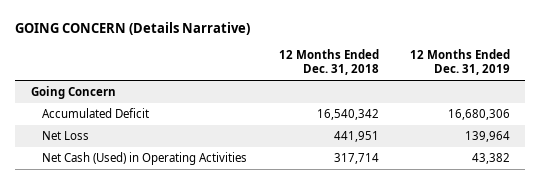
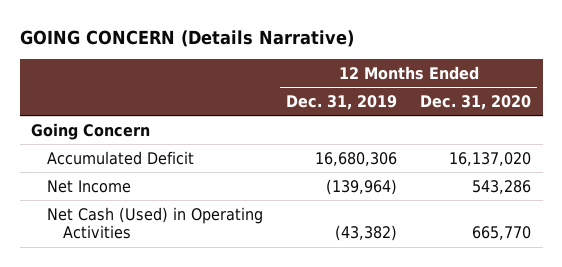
[278,49,379,76] 12 Months Ended Dec. 31, 2018 -> none
none -> [420,95,532,111] Dec. 31, 2020
[42,131,90,141] Net Loss -> [47,179,132,193] Net Income
[464,131,510,143] 139,964 -> [326,178,398,195] (139,964)
[471,153,510,165] 43,382 -> [335,225,398,242] (43,382)

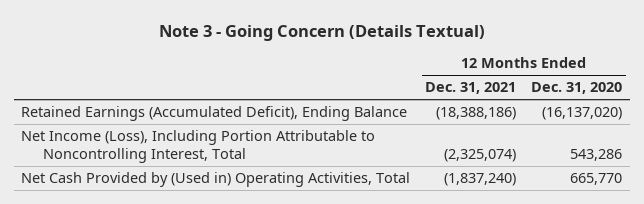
[19,29,354,47] GOING CONCERN (Details Narrative) -> [158,24,485,41] Note 3 - Going Concern (Details Textual)
[286,95,398,111] Dec. 31, 2019 -> none
none -> [425,82,517,95] Dec. 31, 2021
[31,122,151,140] Going Concern -> none
[47,150,195,165] Accumulated Deficit -> [21,106,408,122] Retained Earnings (Accumulated Deficit), Ending Balance
[449,151,532,166] 16,137,020 -> [542,107,623,121] (16,137,020)
[47,179,132,193] Net Income -> [21,130,376,163] Net Income (Loss), Including Portion Attributable to Noncontrolling Interest, Total
[47,206,264,240] Net Cash (Used) in Operating Activities -> [21,172,411,188] Net Cash Provided by (Used in) Operating Activities, Total

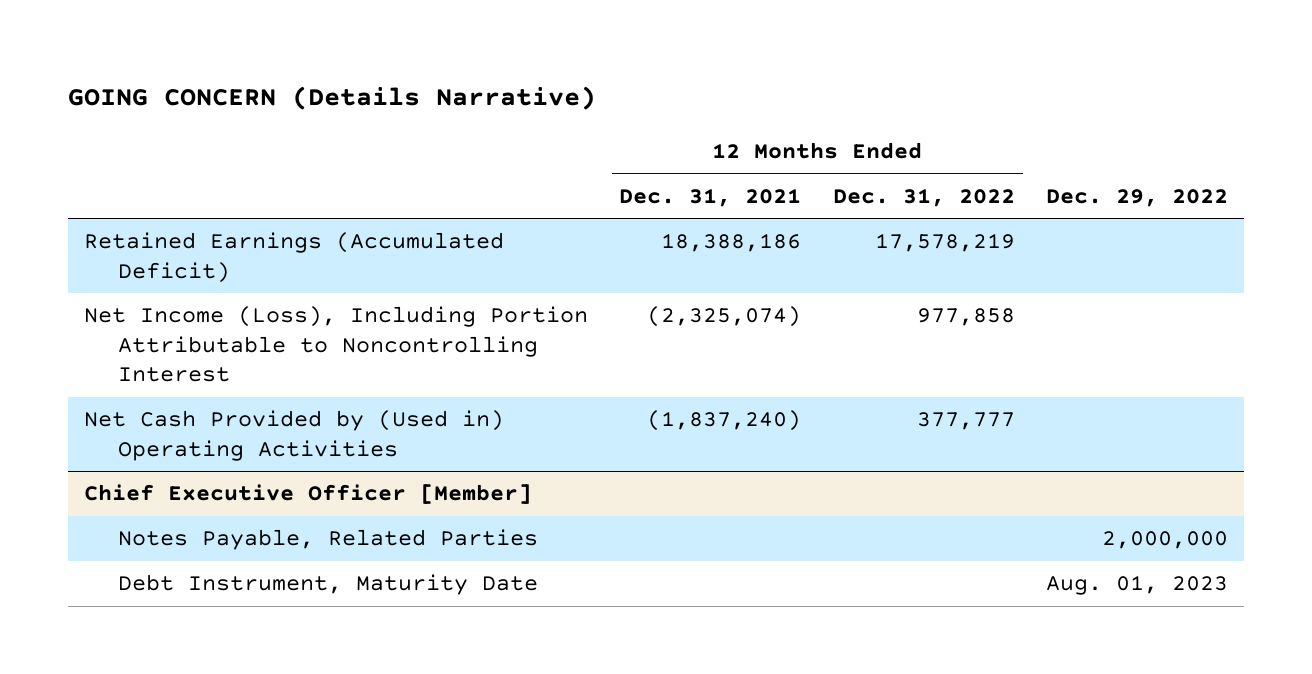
[158,24,485,41] Note 3 - Going Concern (Details Textual) -> [68,85,597,110] GOING CONCERN (Details Narrative)
[531,82,623,95] Dec. 31, 2020 -> none
none -> [832,187,1015,207] Dec. 31, 2022
none -> [1046,188,1229,207] Dec. 29, 2022
[21,106,408,122] Retained Earnings (Accumulated Deficit), Ending Balance -> [84,232,505,283] Retained Earnings (Accumulated Deficit)
[436,107,517,121] (18,388,186) -> [661,233,802,253] 18,388,186
[21,130,376,163] Net Income (Loss), Including Portion Attributable to Noncontrolling Interest, Total -> [84,306,589,383] Net Income (Loss), Including Portion Attributable to Noncontrolling Interest
[21,172,411,188] Net Cash Provided by (Used in) Operating Activities, Total -> [84,410,505,461] Net Cash Provided by (Used in) Operating Activities
none -> [84,484,533,505] Chief Executive Officer [Member]
none -> [117,529,538,551] Notes Payable, Related Parties
none -> [117,574,538,596] Debt Instrument, Maturity Date

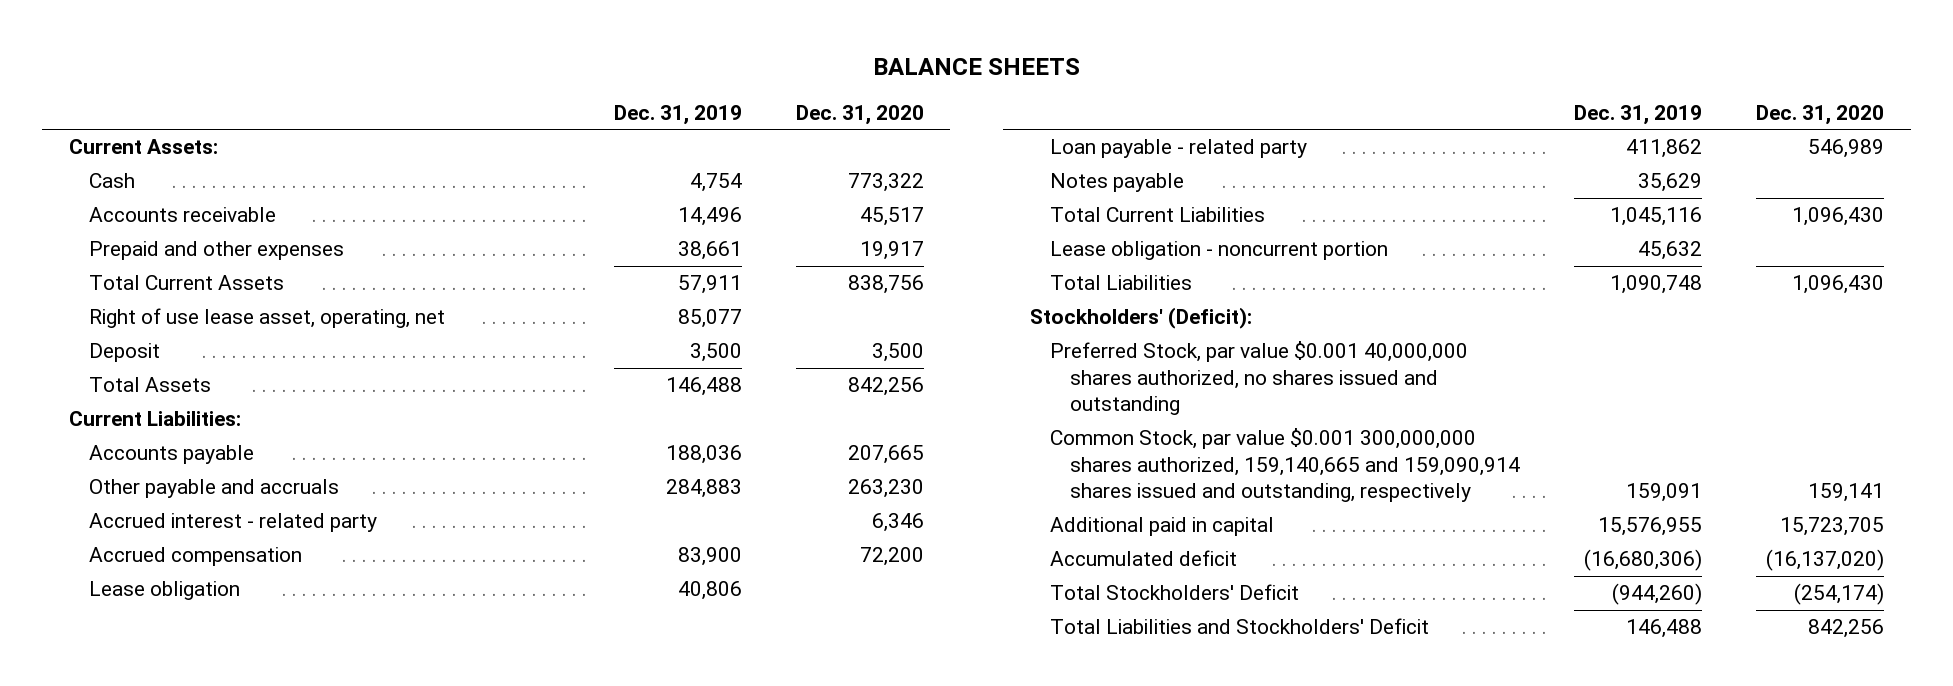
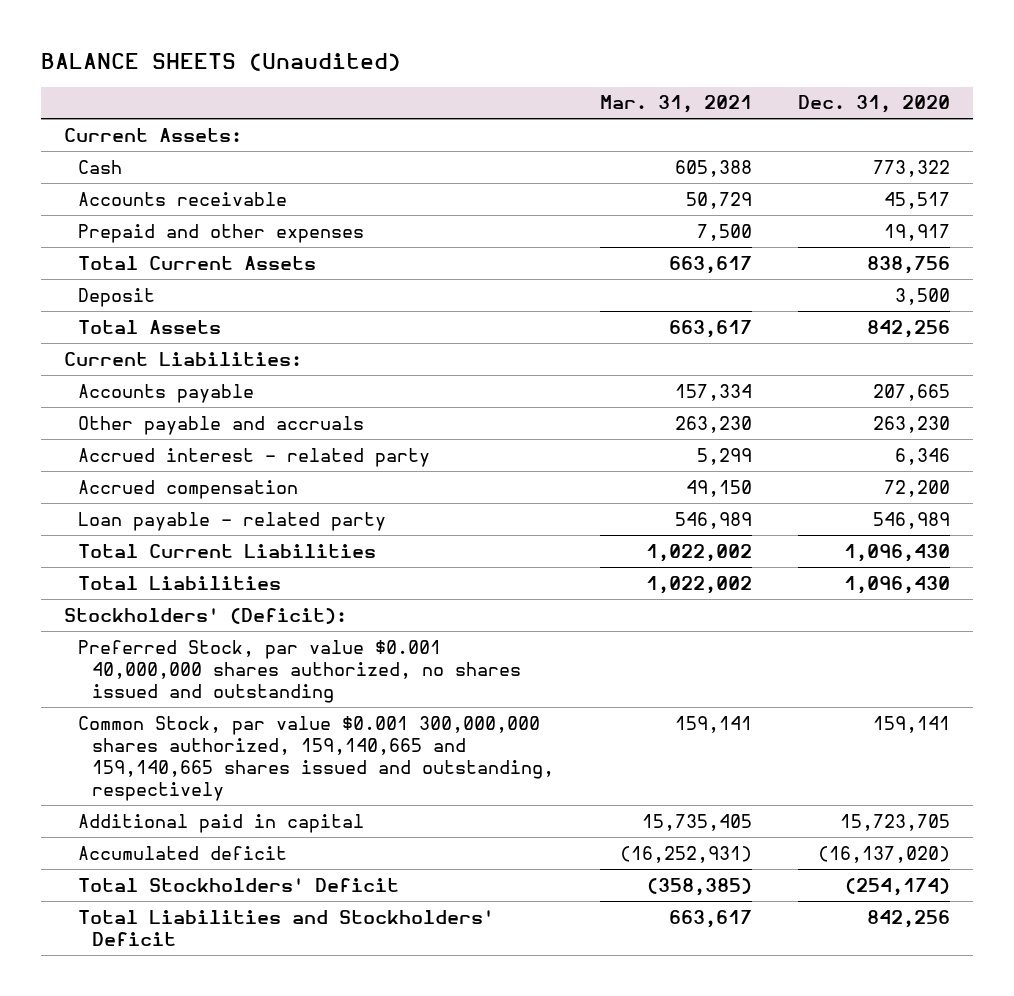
[872,57,1080,75] BALANCE SHEETS -> [41,52,402,71] BALANCE SHEETS (Unaudited)
[613,104,742,125] Dec. 31, 2019 -> none
none -> [600,95,753,114] Mar. 31, 2021
[89,308,446,329] Right of use lease asset, operating, net -> none
[89,581,241,601] Lease obligation -> none
[1049,173,1184,193] Notes payable -> none
[1049,241,1388,261] Lease obligation - noncurrent portion -> none
[1049,428,1520,503] Common Stock, par value $0.001 300,000,000 shares authorized, 159,140,665 and 159,090,914 shares issued and outstanding, respectively -> [78,715,555,801] Common Stock, par value $0.001 300,000,000 shares authorized, 159,140,665 and 159,140,665 shares issued and outstanding, respectively

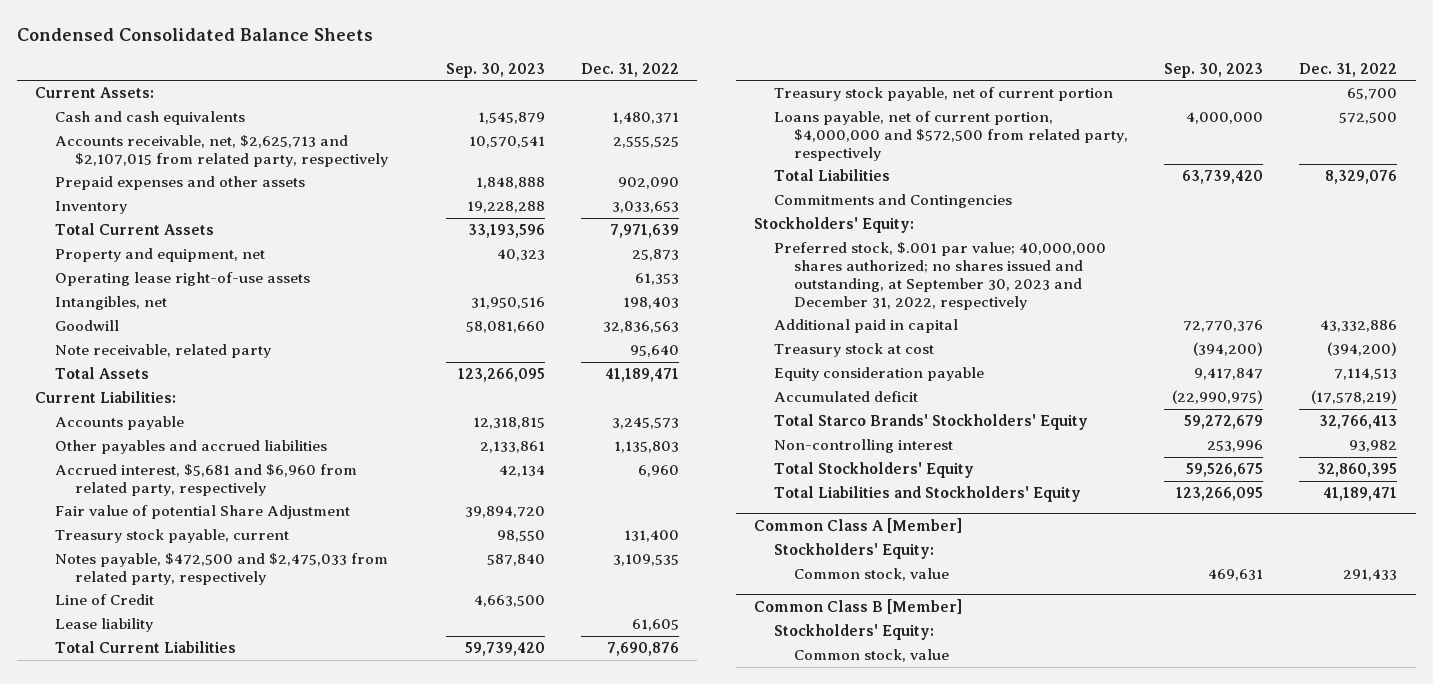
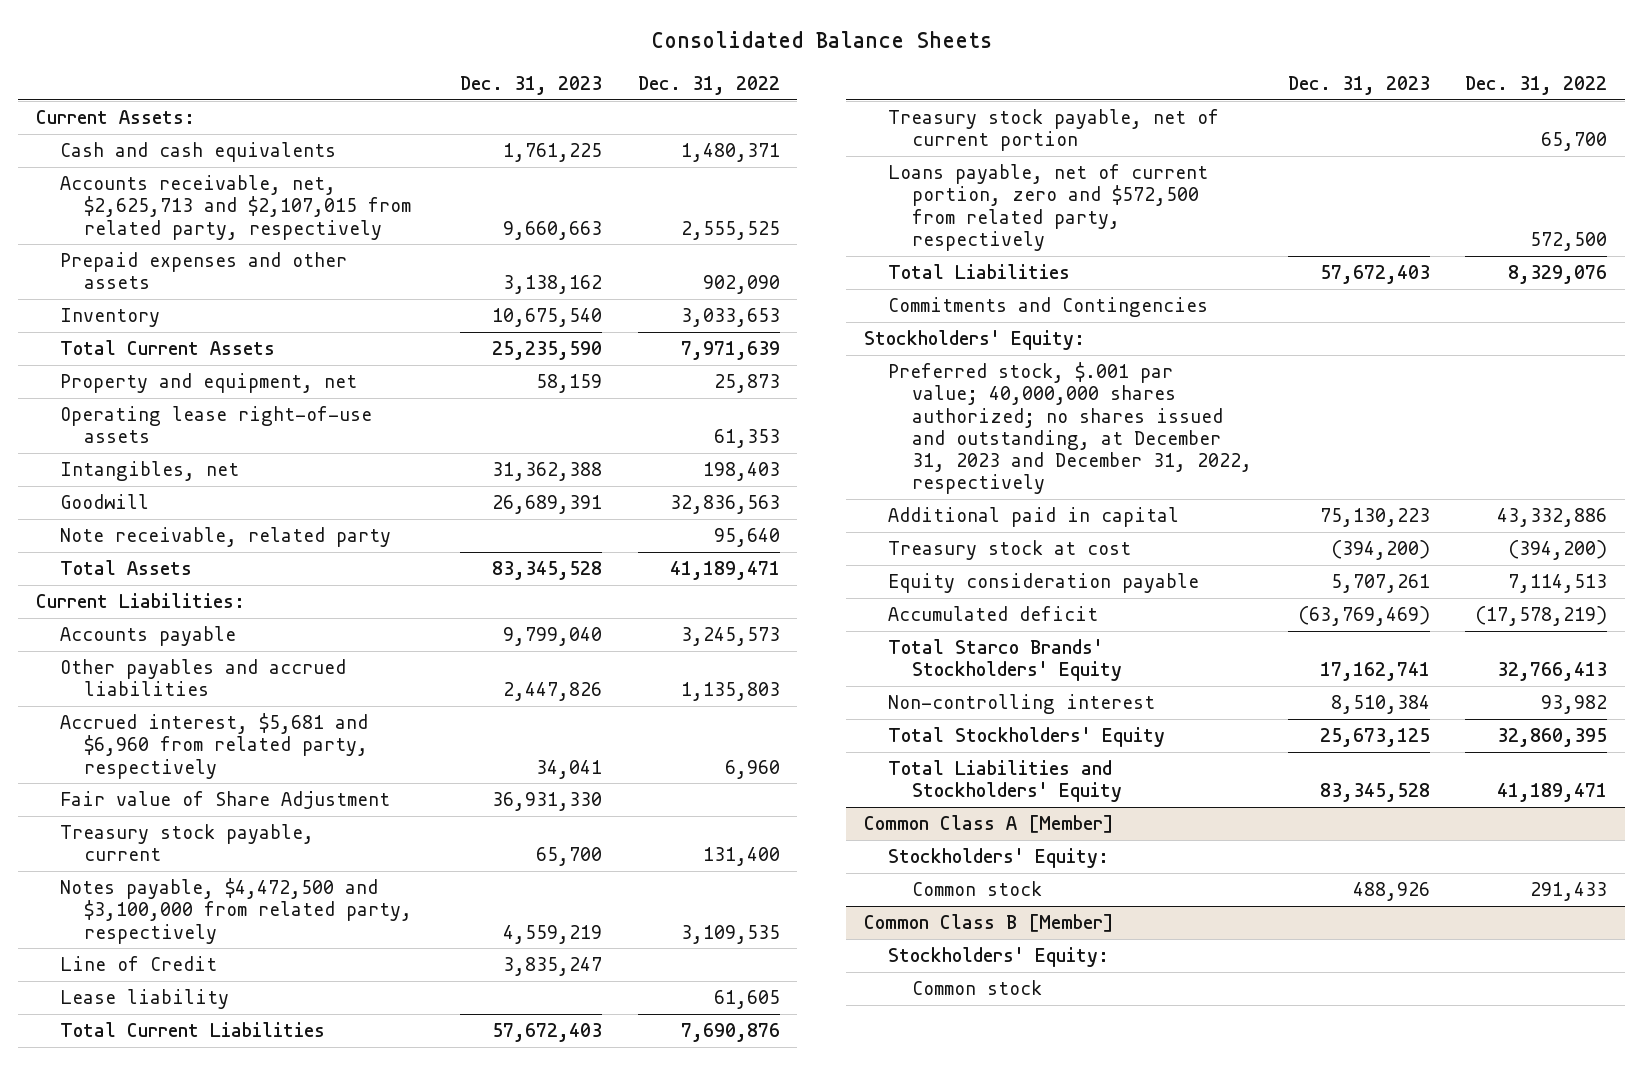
[16,27,373,41] Condensed Consolidated Balance Sheets -> [650,30,992,48] Consolidated Balance Sheets
[445,62,545,78] Sep. 30, 2023 -> none
none -> [459,76,602,96] Dec. 31, 2023
[55,505,351,520] Fair value of potential Share Adjustment -> [59,791,390,810] Fair value of Share Adjustment
[55,553,389,585] Notes payable, $472,500 and $2,475,033 from related party, respectively -> [59,878,412,944] Notes payable, $4,472,500 and $3,100,000 from related party, respectively
[773,111,1128,161] Loans payable, net of current portion, $4,000,000 and $572,500 from related party, respectively -> [887,164,1208,251] Loans payable, net of current portion, zero and $572,500 from related party, respectively
[773,242,1106,310] Preferred stock, $.001 par value; 40,000,000 shares authorized; no shares issued and outstanding, at September 30, 2023 and December 31, 2022, respectively -> [887,362,1252,495] Preferred stock, $.001 par value; 40,000,000 shares authorized; no shares issued and outstanding, at December 31, 2023 and December 31, 2022, respectively
[793,568,949,582] Common stock, value -> [911,881,1042,897] Common stock
[793,649,949,663] Common stock, value -> [911,980,1042,996] Common stock

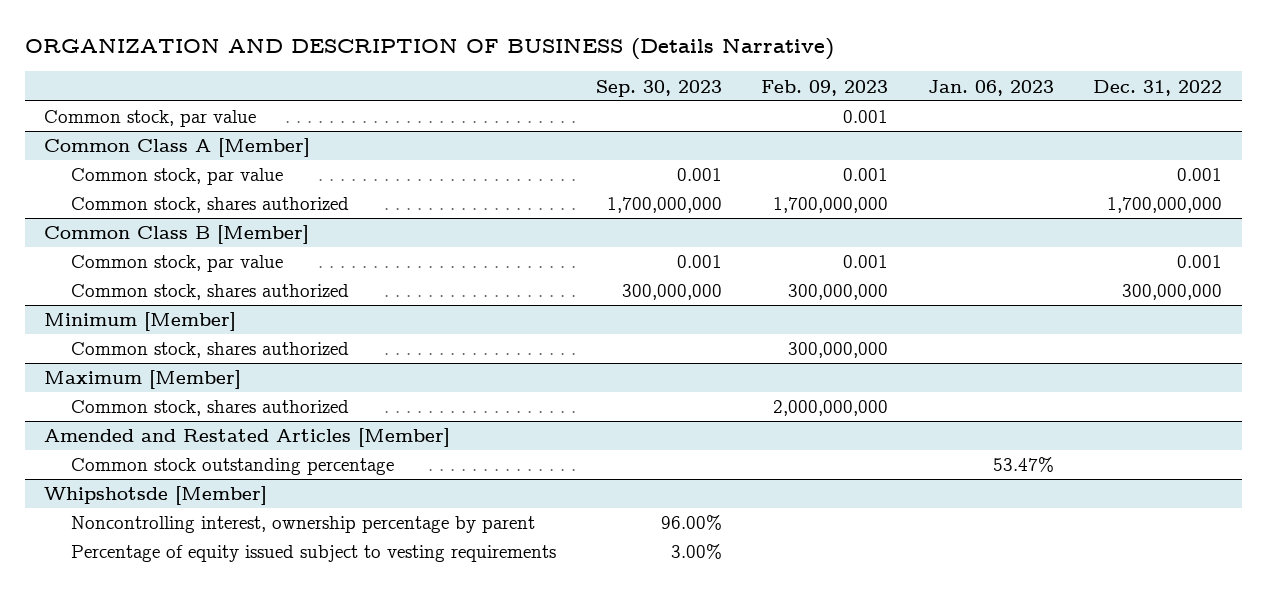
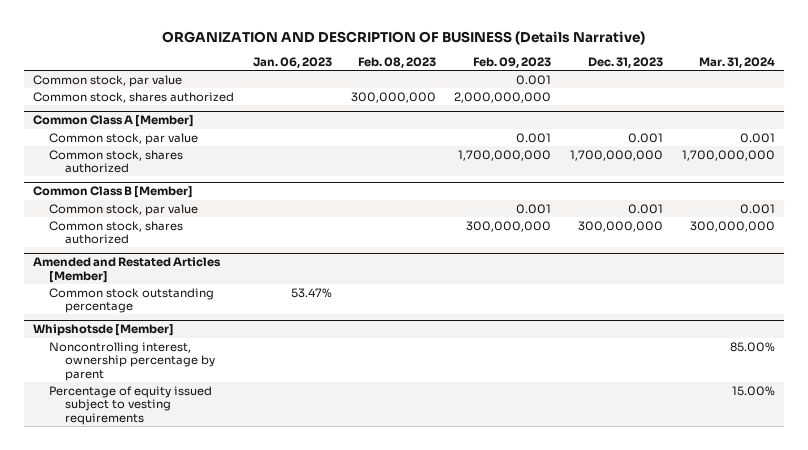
[595,79,722,97] Sep. 30, 2023 -> none
[1092,79,1222,96] Dec. 31, 2022 -> none
none -> [357,57,436,69] Feb. 08, 2023
none -> [588,57,664,69] Dec. 31, 2023
none -> [698,57,775,69] Mar. 31, 2024
none -> [33,91,235,103] Common stock, shares authorized
[44,312,237,332] Minimum [Member] -> none
[71,342,350,359] Common stock, shares authorized -> none
[44,370,242,390] Maximum [Member] -> none
[71,400,350,417] Common stock, shares authorized -> none

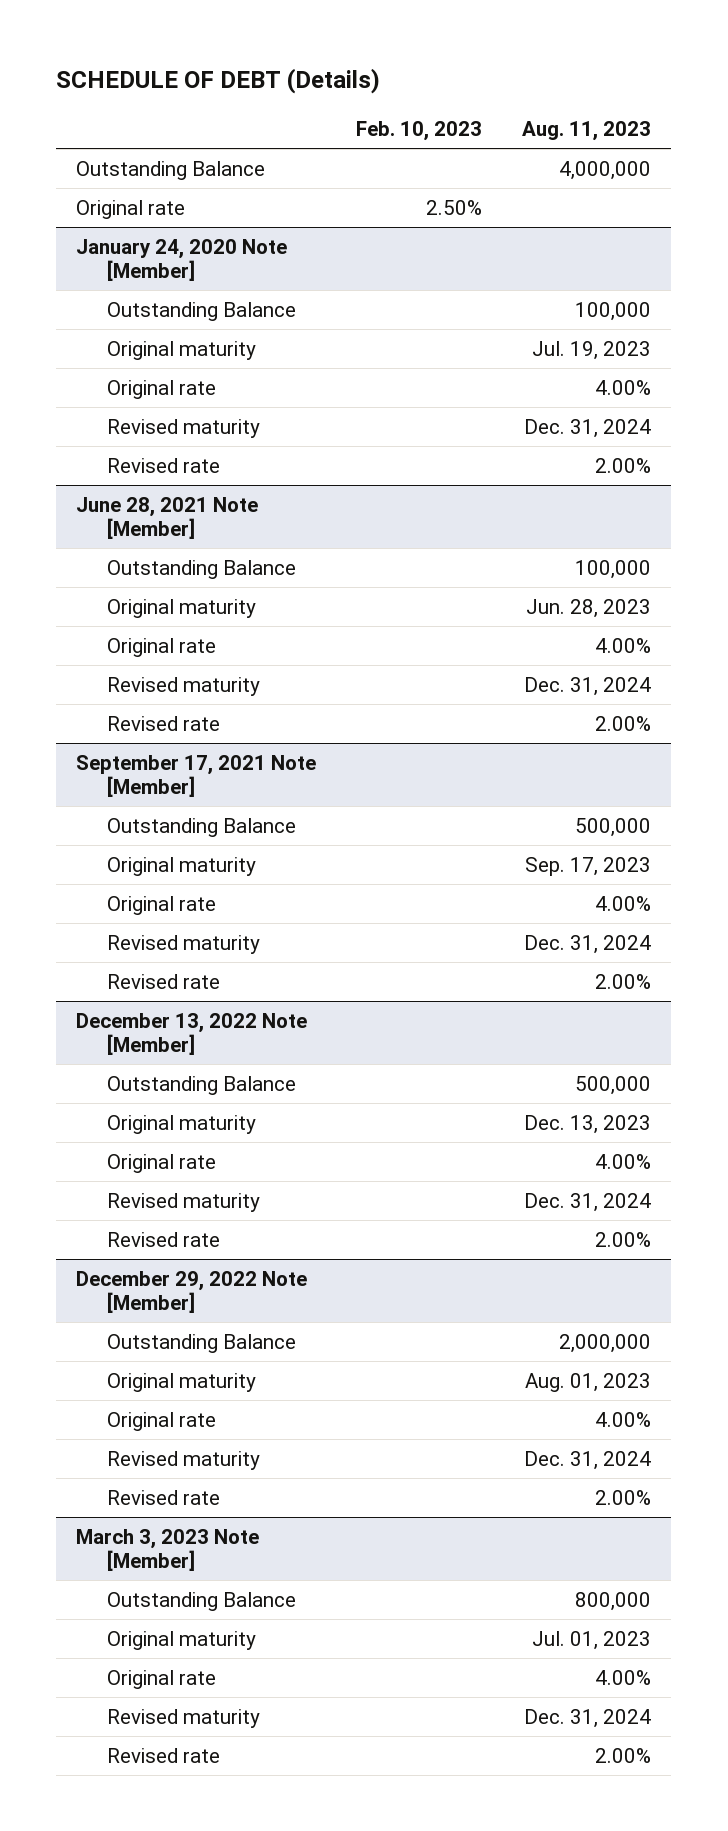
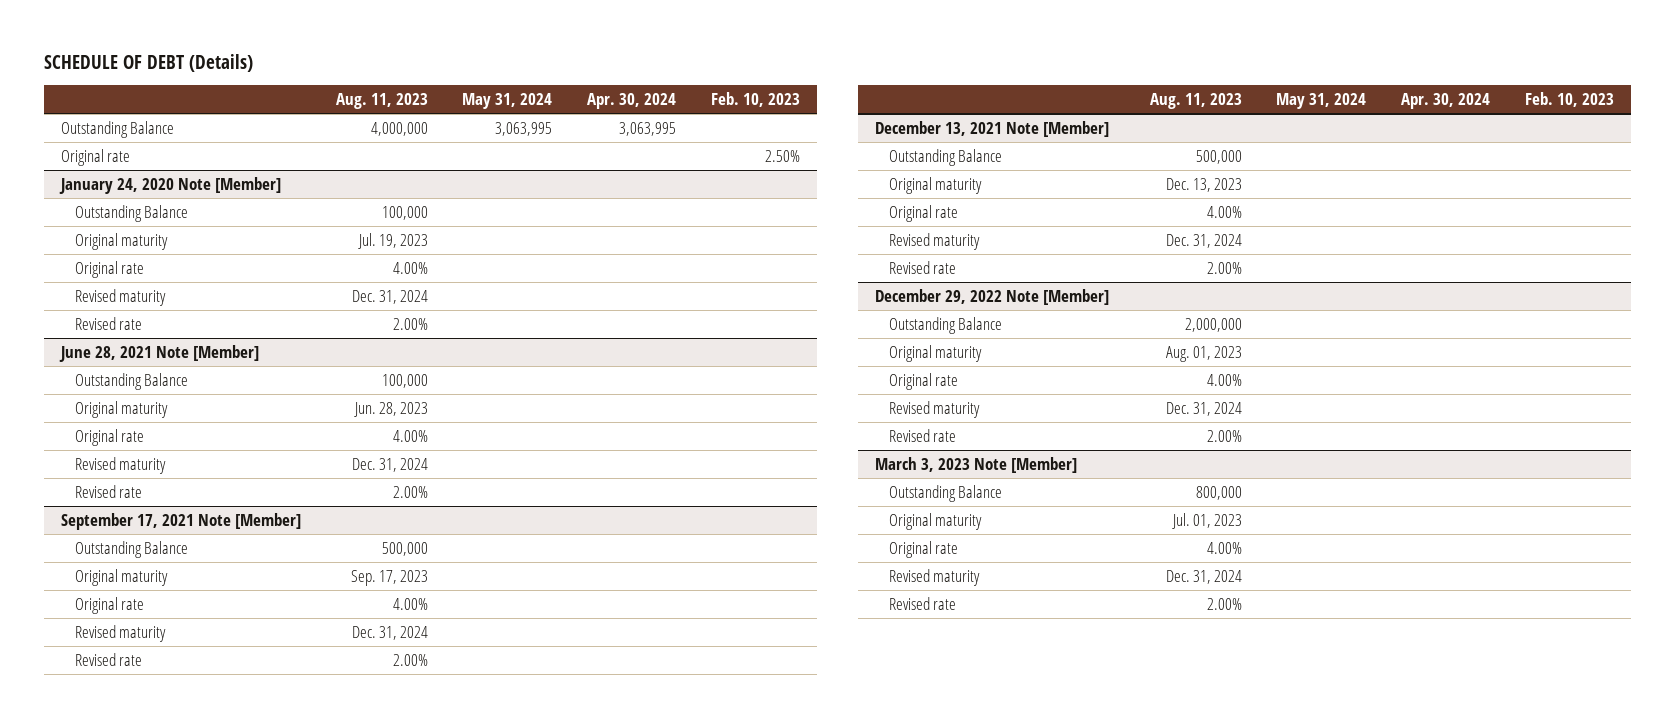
none -> [462,92,553,109] May 31, 2024
none -> [586,92,676,109] Apr. 30, 2024
[76,1012,308,1056] December 13, 2022 Note [Member] -> [874,120,1109,137] December 13, 2021 Note [Member]

